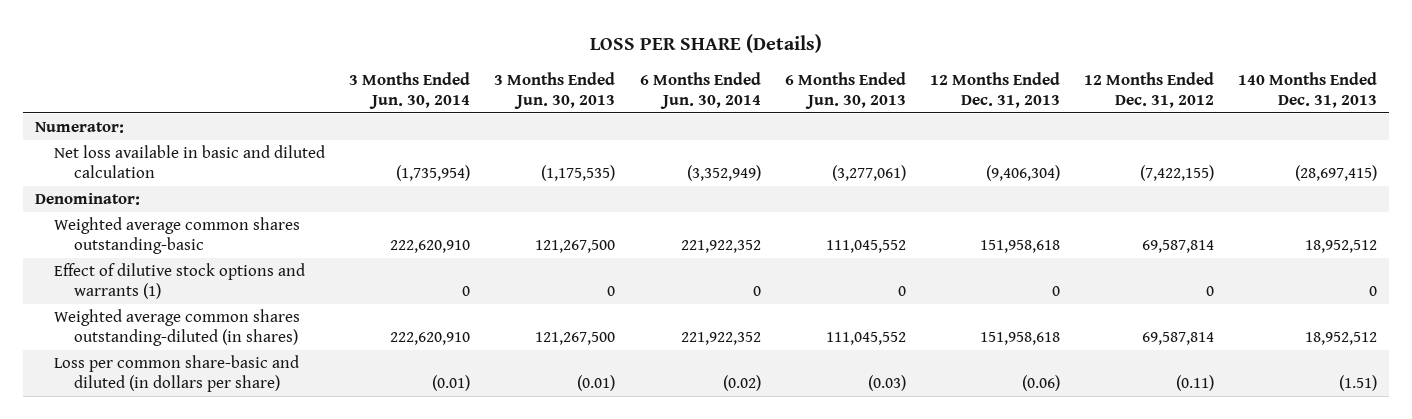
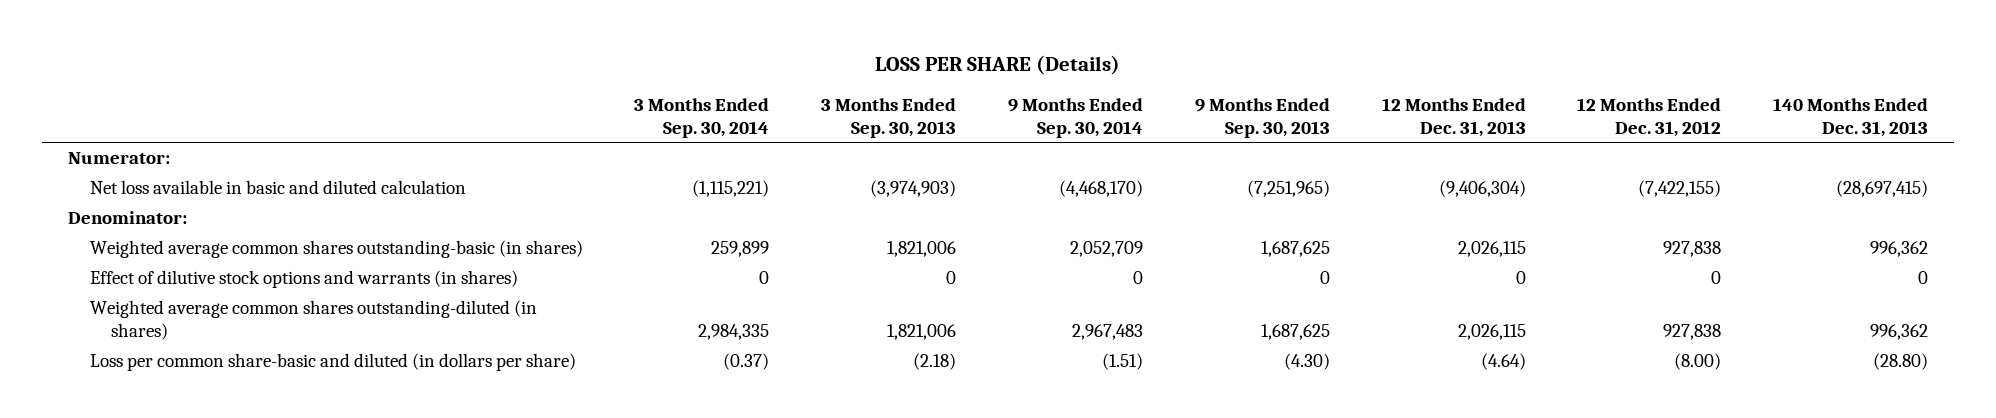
[349,72,471,110] 3 Months Ended Jun. 30, 2014 -> none
[494,72,616,110] 3 Months Ended Jun. 30, 2013 -> none
[639,72,761,110] 6 Months Ended Jun. 30, 2014 -> none
[784,72,906,110] 6 Months Ended Jun. 30, 2013 -> none
none -> [634,97,770,138] 3 Months Ended Sep. 30, 2014
none -> [821,97,957,138] 3 Months Ended Sep. 30, 2013
none -> [1007,97,1143,138] 9 Months Ended Sep. 30, 2014
none -> [1194,97,1330,138] 9 Months Ended Sep. 30, 2013
[54,217,301,255] Weighted average common shares outstanding-basic -> [89,240,583,259] Weighted average common shares outstanding-basic (in shares)
[979,240,1060,254] 151,958,618 -> [1457,241,1526,258] 2,026,115
[1141,240,1214,254] 69,587,814 -> [1663,241,1722,258] 927,838
[1304,240,1377,254] 18,952,512 -> [1870,241,1929,258] 996,362
[54,263,306,300] Effect of dilutive stock options and warrants (1) -> [89,270,518,289] Effect of dilutive stock options and warrants (in shares)
[979,332,1060,346] 151,958,618 -> [1457,324,1526,341] 2,026,115
[1141,332,1214,346] 69,587,814 -> [1663,324,1722,341] 927,838
[1304,332,1377,346] 18,952,512 -> [1870,324,1929,341] 996,362
[1021,375,1060,392] (0.06) -> [1480,353,1526,371] (4.64)
[1175,375,1214,392] (0.11) -> [1674,353,1722,371] (8.00)
[1338,375,1377,392] (1.51) -> [1873,353,1929,371] (28.80)

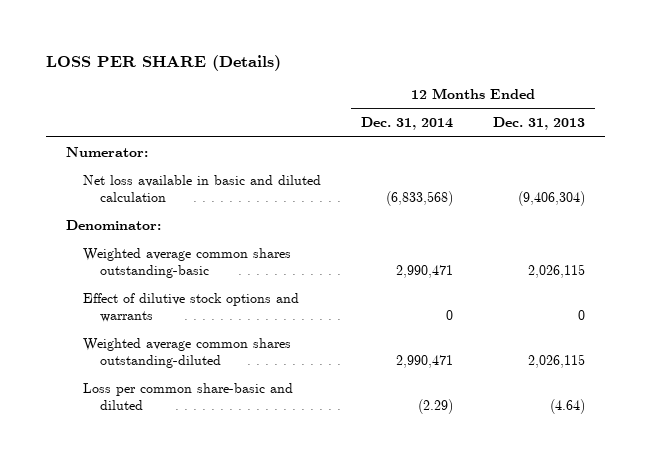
[634,97,770,138] 3 Months Ended Sep. 30, 2014 -> none
[821,97,957,138] 3 Months Ended Sep. 30, 2013 -> none
[1007,97,1143,138] 9 Months Ended Sep. 30, 2014 -> none
[1194,97,1330,138] 9 Months Ended Sep. 30, 2013 -> none
[1577,97,1722,137] 12 Months Ended Dec. 31, 2012 -> none
[1773,97,1929,137] 140 Months Ended Dec. 31, 2013 -> none
none -> [360,117,453,131] Dec. 31, 2014
[89,240,583,259] Weighted average common shares outstanding-basic (in shares) -> [82,247,291,278] Weighted average common shares outstanding-basic
[89,270,518,289] Effect of dilutive stock options and warrants (in shares) -> [82,292,299,322] Effect of dilutive stock options and warrants
[89,300,537,341] Weighted average common shares outstanding-diluted (in shares) -> [82,337,291,368] Weighted average common shares outstanding-diluted
[89,353,576,372] Loss per common share-basic and diluted (in dollars per share) -> [82,382,293,410] Loss per common share-basic and diluted

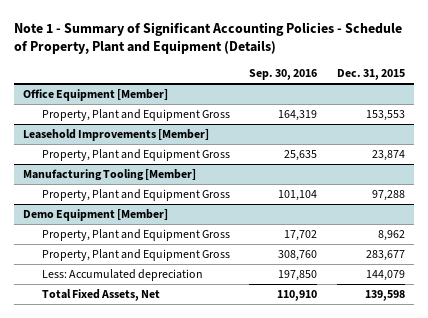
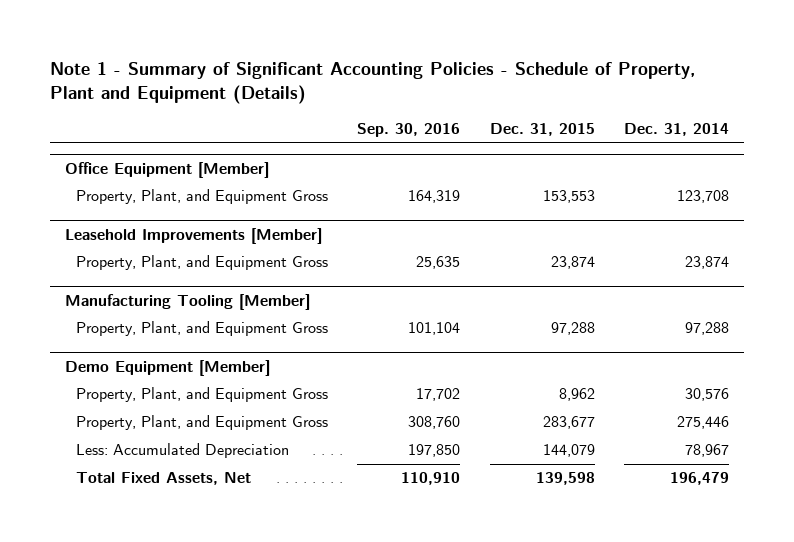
none -> [624,123,730,137] Dec. 31, 2014
[42,108,231,121] Property, Plant and Equipment Gross -> [76,189,329,205] Property, Plant, and Equipment Gross
[42,148,231,161] Property, Plant and Equipment Gross -> [76,255,329,271] Property, Plant, and Equipment Gross
[42,188,231,201] Property, Plant and Equipment Gross -> [76,321,329,337] Property, Plant, and Equipment Gross
[42,228,231,241] Property, Plant and Equipment Gross -> [76,387,329,403] Property, Plant, and Equipment Gross
[42,248,231,261] Property, Plant and Equipment Gross -> [76,415,329,431] Property, Plant, and Equipment Gross
[42,268,204,281] Less: Accumulated depreciation -> [76,443,290,459] Less: Accumulated Depreciation

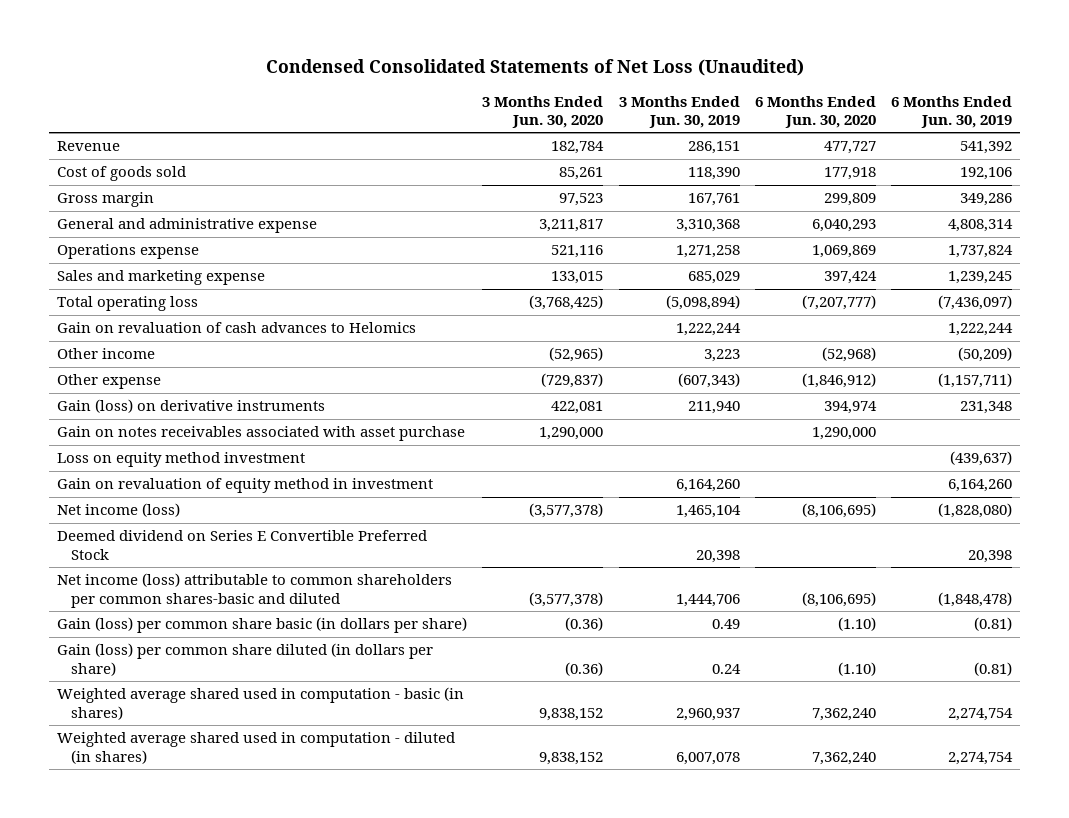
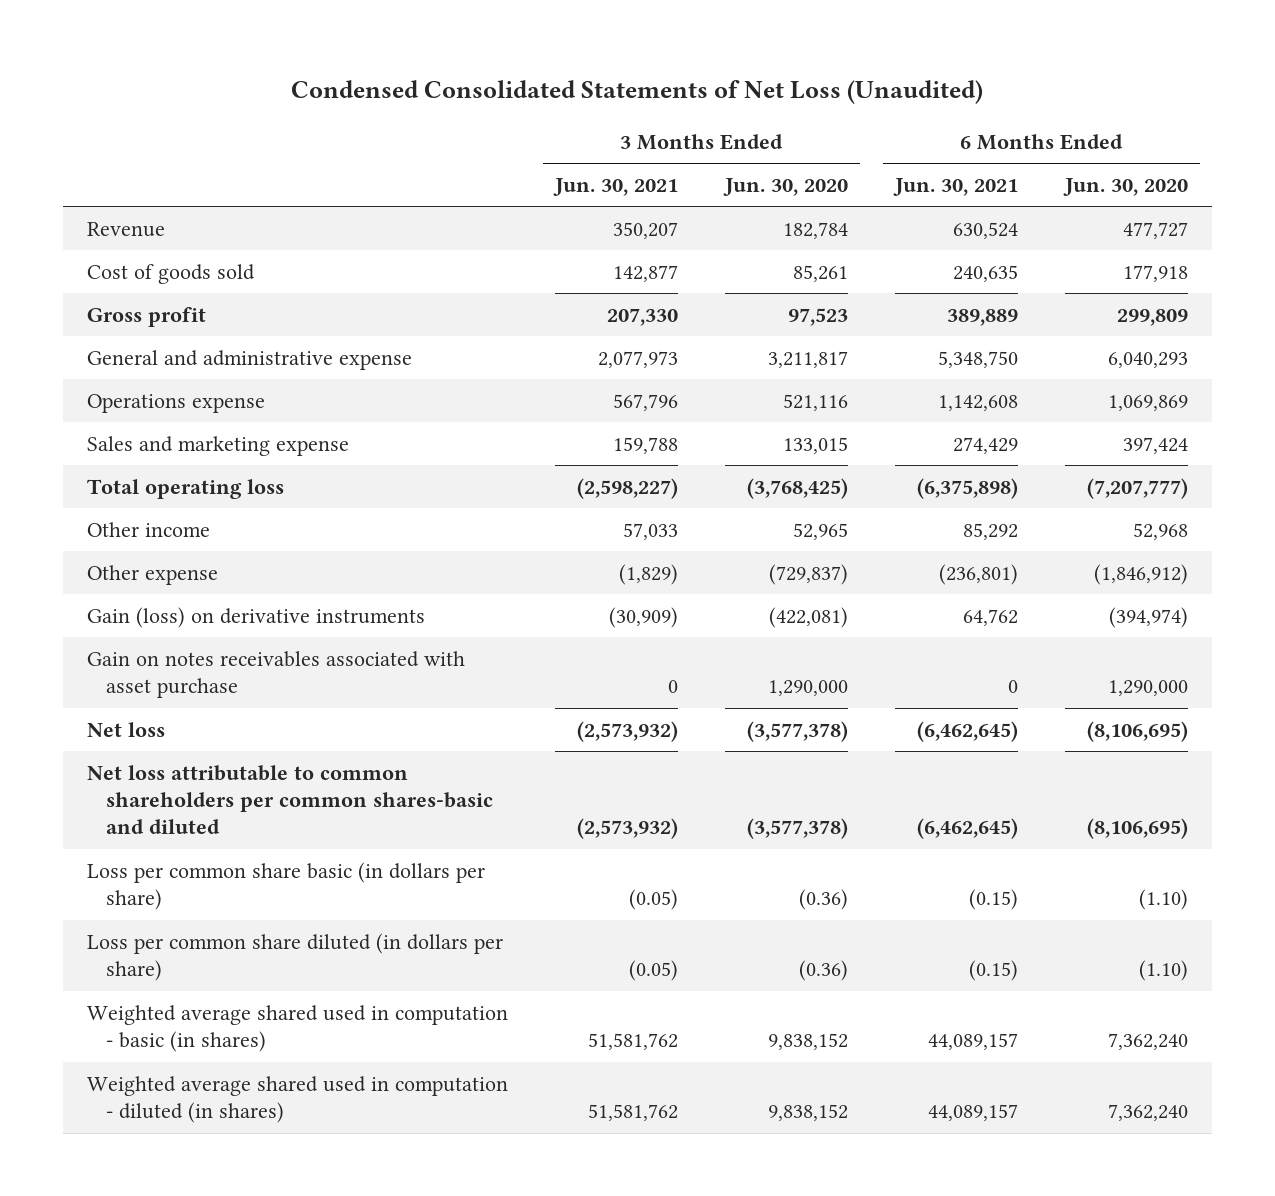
[618,95,740,128] 3 Months Ended Jun. 30, 2019 -> none
[891,95,1013,128] 6 Months Ended Jun. 30, 2019 -> none
none -> [552,177,678,196] Jun. 30, 2021
none -> [892,177,1018,196] Jun. 30, 2021
[56,192,154,208] Gross margin -> [86,306,206,327] Gross profit
[56,322,416,334] Gain on revaluation of cash advances to Helomics -> none
[549,347,604,363] (52,965) -> [792,522,848,540] 52,965
[821,347,876,363] (52,968) -> [1133,522,1189,540] 52,968
[551,401,604,415] 422,081 -> [768,606,848,628] (422,081)
[823,401,877,415] 394,974 -> [1109,606,1189,628] (394,974)
[56,452,305,468] Loss on equity method investment -> none
[56,478,433,494] Gain on revaluation of equity method in investment -> none
[56,530,427,560] Deemed dividend on Series E Convertible Preferred Stock -> none
[56,503,180,518] Net income (loss) -> [86,721,165,737] Net loss
[56,573,452,608] Net income (loss) attributable to common shareholders per common shares-basic and diluted -> [86,764,493,835] Net loss attributable to common shareholders per common shares-basic and diluted
[56,617,467,634] Gain (loss) per common share basic (in dollars per share) -> [86,861,485,911] Loss per common share basic (in dollars per share)
[56,643,433,676] Gain (loss) per common share diluted (in dollars per share) -> [86,932,503,982] Loss per common share diluted (in dollars per share)

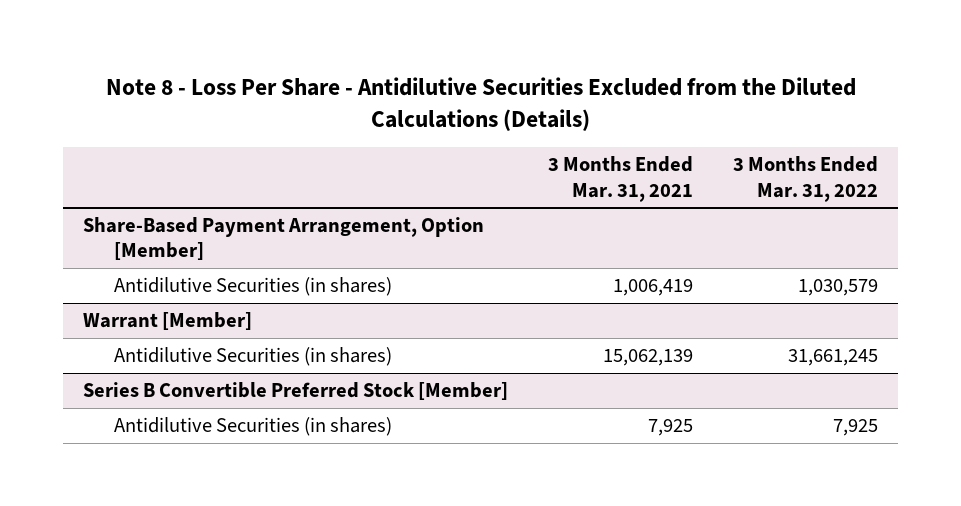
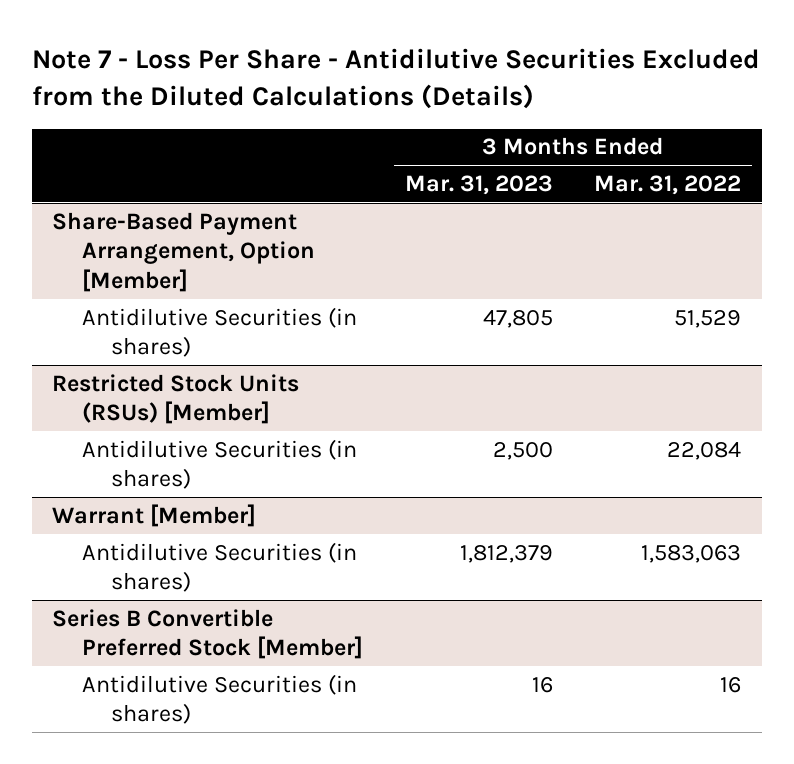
[105,76,856,131] Note 8 - Loss Per Share - Antidilutive Securities Excluded from the Diluted Calculations (Details) -> [31,48,760,109] Note 7 - Loss Per Share - Antidilutive Securities Excluded from the Diluted Calculations (Details)
[548,156,694,202] 3 Months Ended Mar. 31, 2021 -> none
none -> [404,174,553,195] Mar. 31, 2023
[798,279,879,297] 1,030,579 -> [674,309,742,328] 51,529
none -> [52,373,300,425] Restricted Stock Units (RSUs) [Member]
none -> [81,438,357,490] Antidilutive Securities (in shares)
[788,349,879,367] 31,661,245 -> [641,544,742,563] 1,583,063
[833,419,879,437] 7,925 -> [720,676,742,693] 16

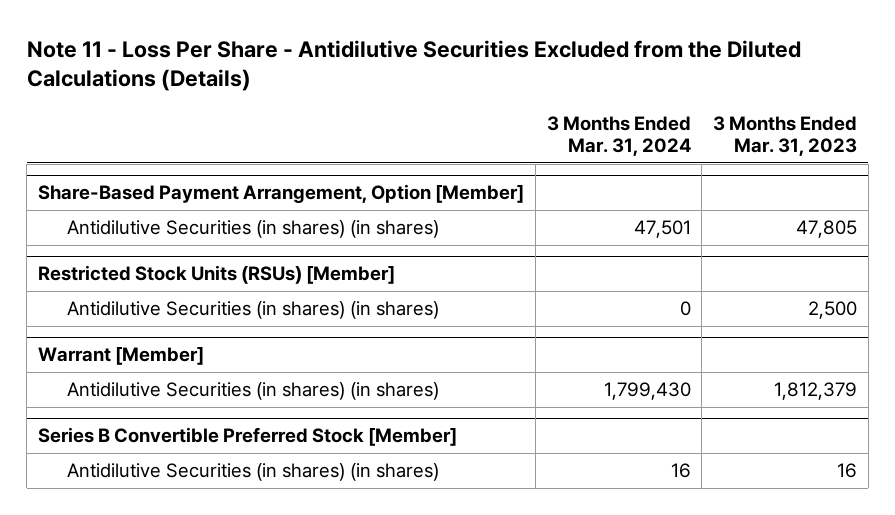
[31,48,760,109] Note 7 - Loss Per Share - Antidilutive Securities Excluded from the Diluted Calculations (Details) -> [26,39,801,92] Note 11 - Loss Per Share - Antidilutive Securities Excluded from the Diluted Calculations (Details)
[594,174,742,195] Mar. 31, 2022 -> none
none -> [546,115,691,157] 3 Months Ended Mar. 31, 2024
[81,306,357,358] Antidilutive Securities (in shares) -> [67,220,440,239] Antidilutive Securities (in shares) (in shares)
[81,438,357,490] Antidilutive Securities (in shares) -> [67,301,440,320] Antidilutive Securities (in shares) (in shares)
[81,541,357,593] Antidilutive Securities (in shares) -> [67,382,440,401] Antidilutive Securities (in shares) (in shares)
[81,673,357,725] Antidilutive Securities (in shares) -> [67,463,440,482] Antidilutive Securities (in shares) (in shares)

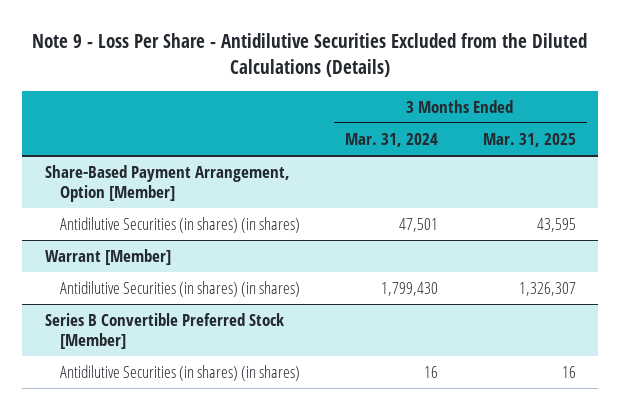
[26,39,801,92] Note 11 - Loss Per Share - Antidilutive Securities Excluded from the Diluted Calculations (Details) -> [32,33,588,77] Note 9 - Loss Per Share - Antidilutive Securities Excluded from the Diluted Calculations (Details)
[713,115,858,157] 3 Months Ended Mar. 31, 2023 -> none
none -> [482,133,576,148] Mar. 31, 2025
[37,265,395,285] Restricted Stock Units (RSUs) [Member] -> none
[67,301,440,320] Antidilutive Securities (in shares) (in shares) -> none

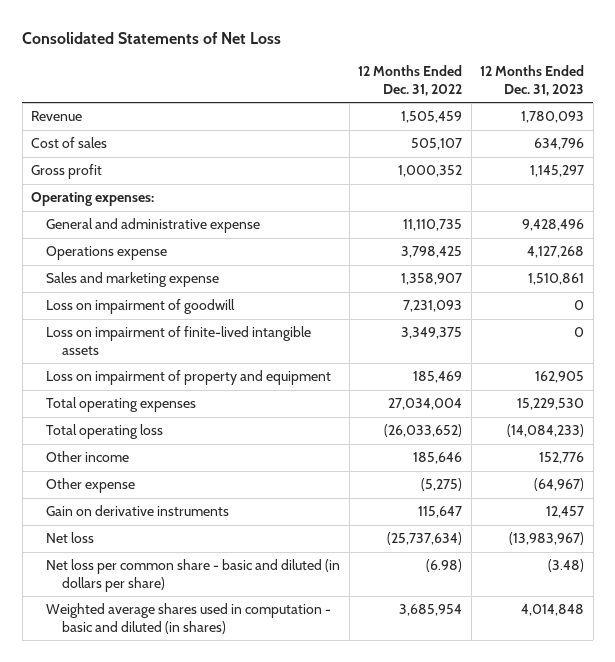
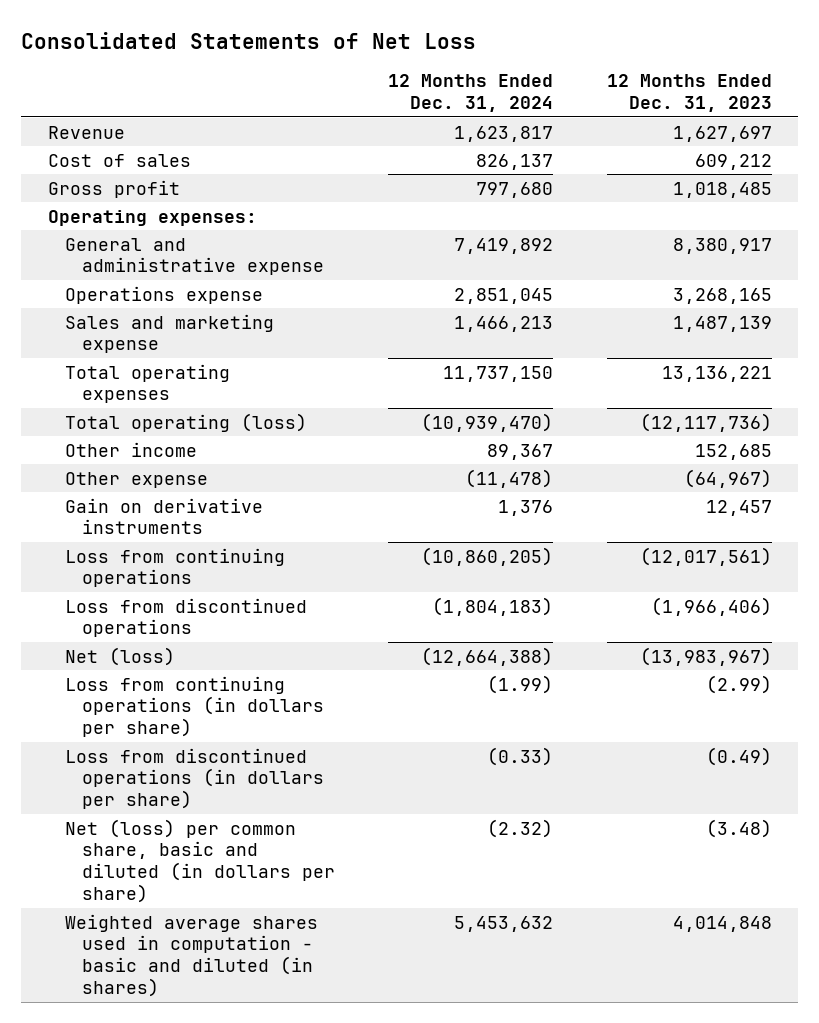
[358,65,463,97] 12 Months Ended Dec. 31, 2022 -> none
none -> [388,74,554,113] 12 Months Ended Dec. 31, 2024
[521,111,585,124] 1,780,093 -> [672,125,772,142] 1,627,697
[534,138,585,151] 634,796 -> [694,153,772,170] 609,212
[530,165,585,178] 1,145,297 -> [672,181,772,198] 1,018,485
[46,299,236,315] Loss on impairment of goodwill -> none
[46,326,312,355] Loss on impairment of finite-lived intangible assets -> none
[46,370,332,386] Loss on impairment of property and equipment -> none
[522,219,585,232] 9,428,496 -> [672,237,772,254] 8,380,917
[527,246,585,259] 4,127,268 -> [672,287,772,304] 3,268,165
[528,273,585,286] 1,510,861 -> [672,315,772,332] 1,487,139
[517,398,585,411] 15,229,530 -> [661,365,772,382] 13,136,221
[46,424,164,440] Total operating loss -> [64,412,307,432] Total operating (loss)
[507,424,585,438] (14,084,233) -> [639,412,772,432] (12,117,736)
[539,452,585,465] 152,776 -> [694,443,772,460] 152,685
none -> [64,547,285,588] Loss from continuing operations
none -> [64,597,307,638] Loss from discontinued operations
[46,532,95,544] Net loss -> [64,646,175,666] Net (loss)
none -> [64,675,324,738] Loss from continuing operations (in dollars per share)
none -> [64,747,324,810] Loss from discontinued operations (in dollars per share)
[46,559,341,592] Net loss per common share - basic and diluted (in dollars per share) -> [64,818,335,904] Net (loss) per common share, basic and diluted (in dollars per share)

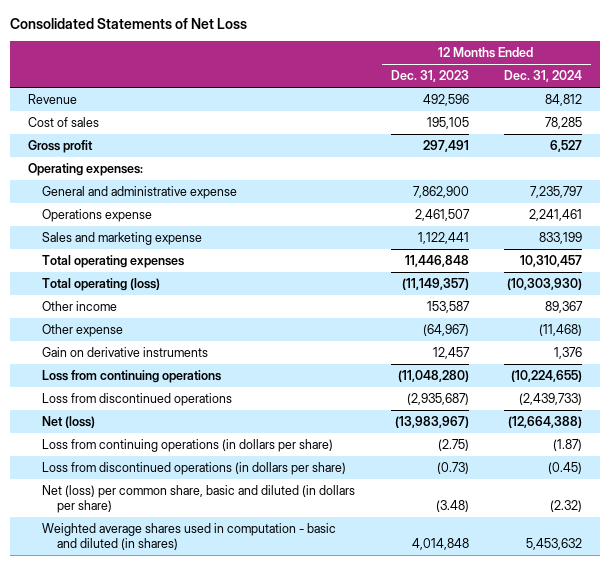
[454,125,554,142] 1,623,817 -> [544,94,582,107] 84,812
[672,125,772,142] 1,627,697 -> [422,94,469,107] 492,596
[476,153,554,170] 826,137 -> [544,117,582,130] 78,285
[694,153,772,170] 609,212 -> [426,117,469,130] 195,105
[476,181,554,198] 797,680 -> [549,140,582,153] 6,527
[672,181,772,198] 1,018,485 -> [422,140,469,153] 297,491
[454,237,554,254] 7,419,892 -> [529,186,583,199] 7,235,797
[672,237,772,254] 8,380,917 -> [412,186,469,199] 7,862,900
[454,287,554,304] 2,851,045 -> [528,209,582,222] 2,241,461
[672,287,772,304] 3,268,165 -> [414,209,470,222] 2,461,507
[454,315,554,332] 1,466,213 -> [538,232,582,245] 833,199
[672,315,772,332] 1,487,139 -> [417,232,469,245] 1,122,441
[443,365,554,382] 11,737,150 -> [519,255,582,268] 10,310,457
[661,365,772,382] 13,136,221 -> [404,255,469,268] 11,446,848
[421,412,554,432] (10,939,470) -> [506,278,582,291] (10,303,930)
[639,412,772,432] (12,117,736) -> [401,278,469,291] (11,149,357)
[694,443,772,460] 152,685 -> [426,301,470,314] 153,587
[465,468,554,488] (11,478) -> [538,324,582,337] (11,468)
[421,546,554,566] (10,860,205) -> [510,370,582,383] (10,224,655)
[639,546,772,566] (12,017,561) -> [397,370,469,383] (11,048,280)
[432,596,554,616] (1,804,183) -> [518,393,582,406] (2,439,733)
[650,596,772,616] (1,966,406) -> [406,393,469,406] (2,935,687)
[487,674,554,694] (1.99) -> [552,439,582,452] (1.87)
[705,674,772,694] (2.99) -> [437,439,469,452] (2.75)
[487,746,554,766] (0.33) -> [547,462,582,475] (0.45)
[705,746,772,766] (0.49) -> [436,462,469,475] (0.73)

